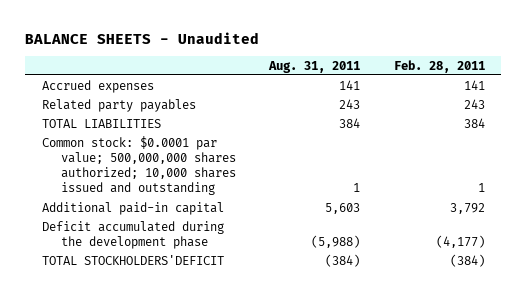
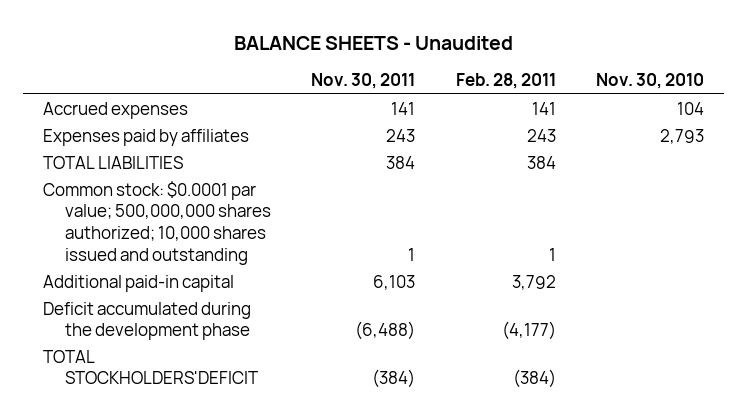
[268,60,361,73] Aug. 31, 2011 -> none
none -> [311,73,416,90] Nov. 30, 2011
none -> [596,73,705,90] Nov. 30, 2010
[41,98,196,112] Related party payables -> [43,128,250,146] Expenses paid by affiliates

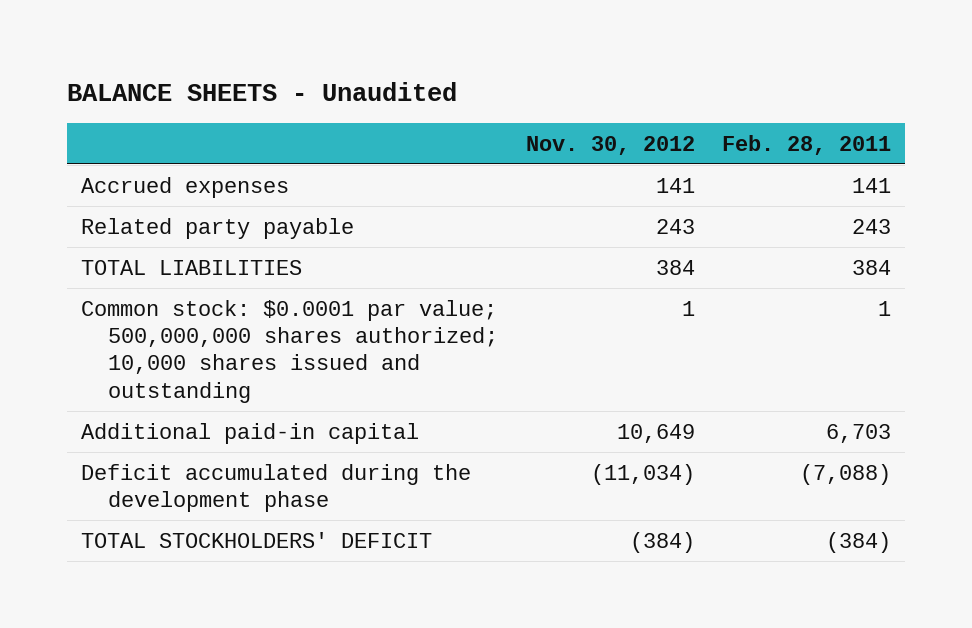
[311,73,416,90] Nov. 30, 2011 -> none
[596,73,705,90] Nov. 30, 2010 -> none
none -> [525,135,695,155] Nov. 30, 2012
[43,128,250,146] Expenses paid by affiliates -> [80,217,354,239] Related party payable
[511,274,556,290] 3,792 -> [825,423,891,443] 6,703
[501,321,556,341] (4,177) -> [799,463,891,485] (7,088)
[43,349,258,385] TOTAL STOCKHOLDERS'DEFICIT -> [80,531,432,548] TOTAL STOCKHOLDERS' DEFICIT

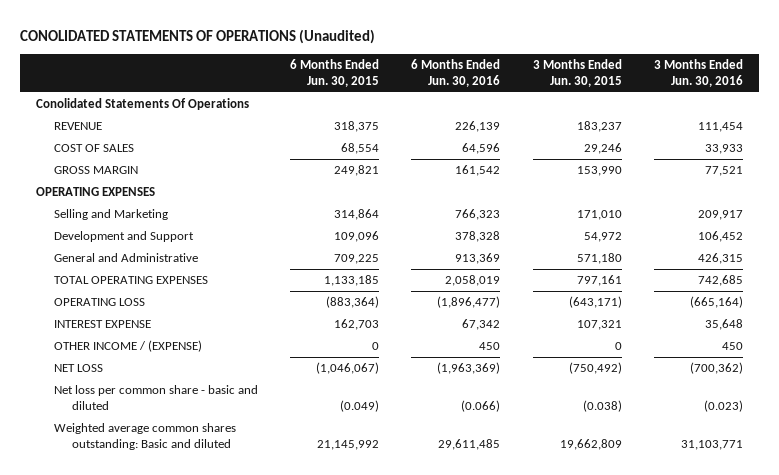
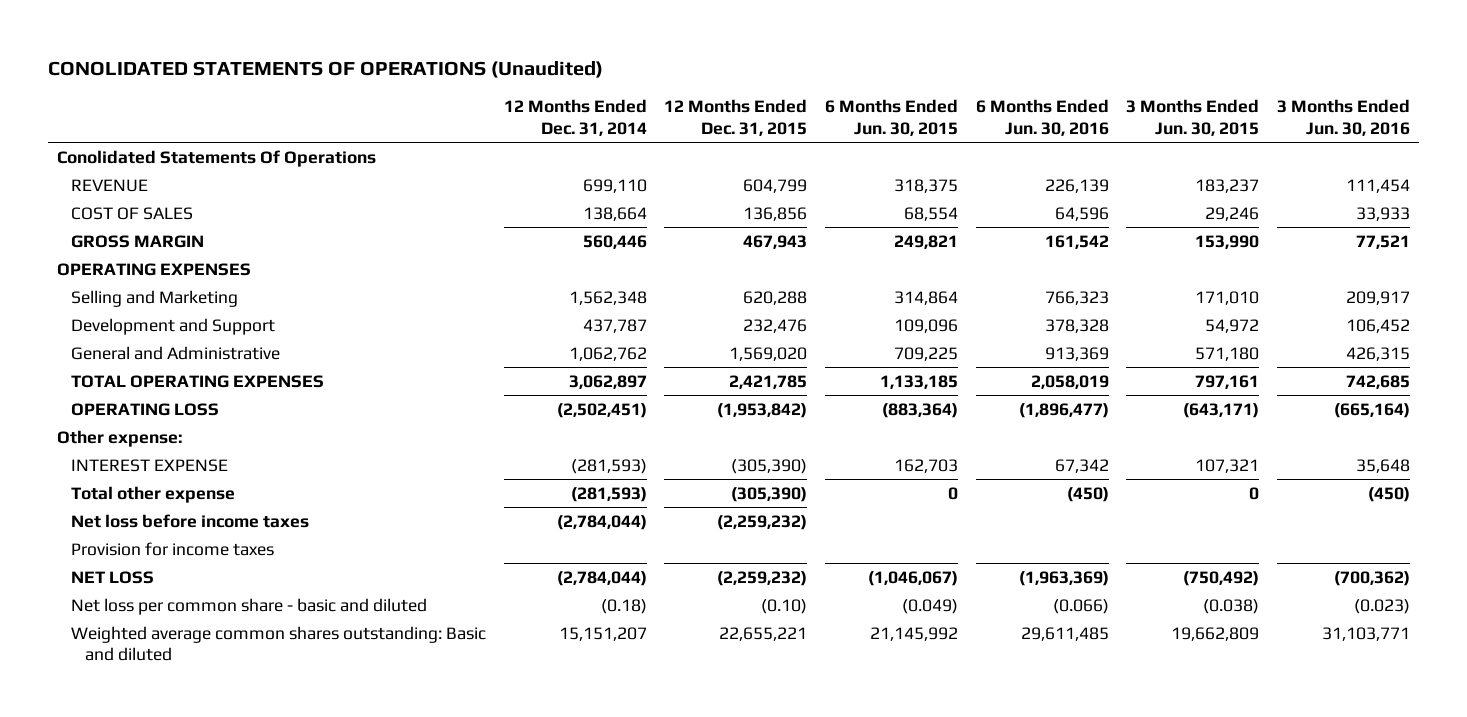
none -> [503,99,647,137] 12 Months Ended Dec. 31, 2014
none -> [664,99,808,137] 12 Months Ended Dec. 31, 2015
none -> [56,429,182,447] Other expense:
[54,340,203,353] OTHER INCOME / (EXPENSE) -> [71,485,236,503] Total other expense
[479,342,501,351] 450 -> [1066,486,1109,502] (450)
[721,342,743,351] 450 -> [1368,486,1411,502] (450)
none -> [71,513,310,528] Net loss before income taxes
none -> [71,541,275,556] Provision for income taxes

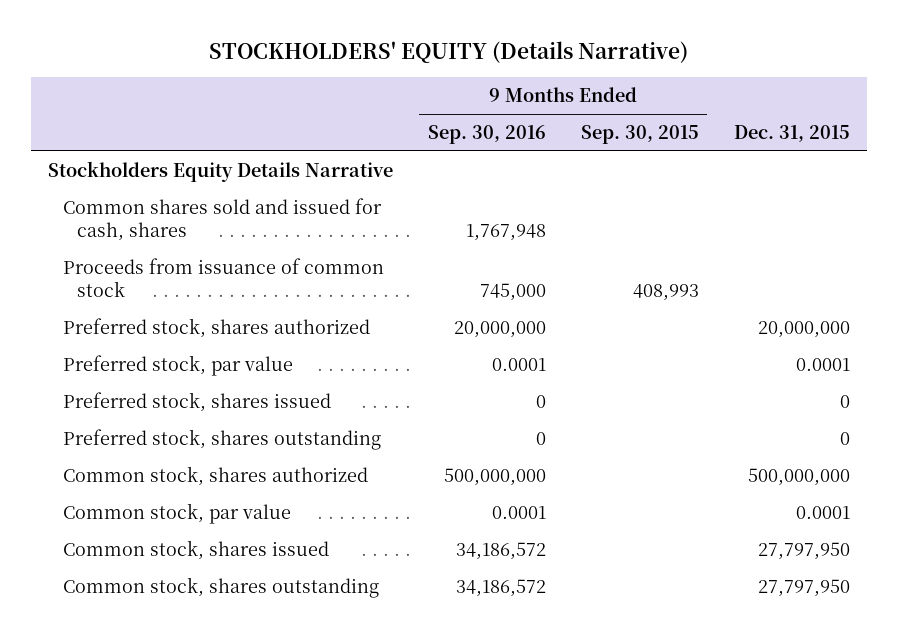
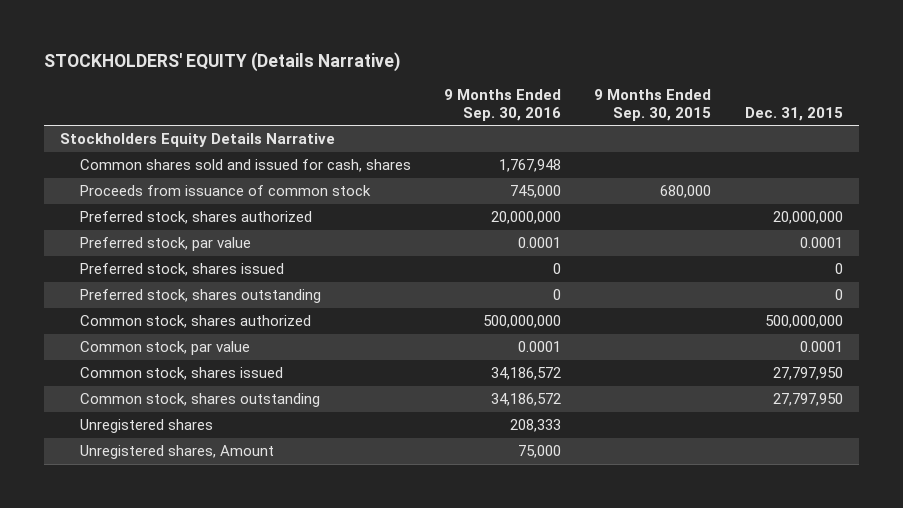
[632,284,699,302] 408,993 -> [660,185,712,199] 680,000
none -> [79,419,213,434] Unregistered shares
none -> [79,445,274,460] Unregistered shares, Amount

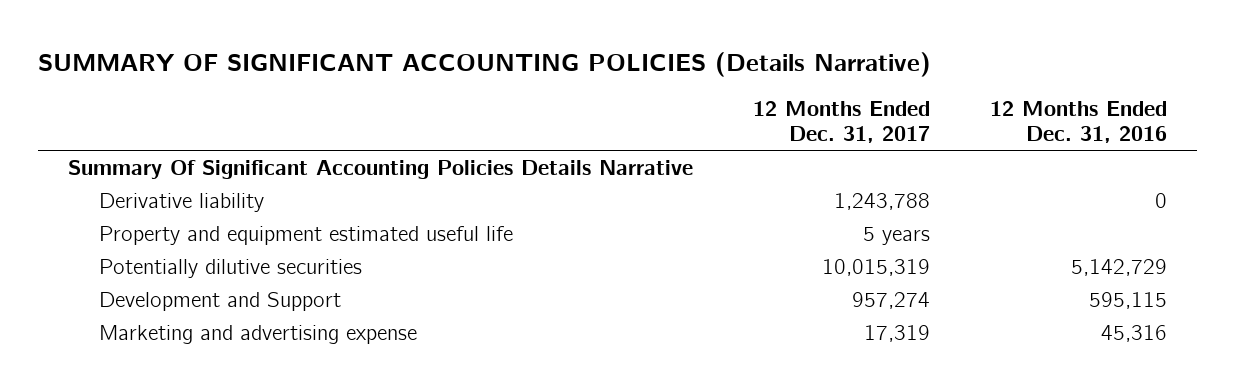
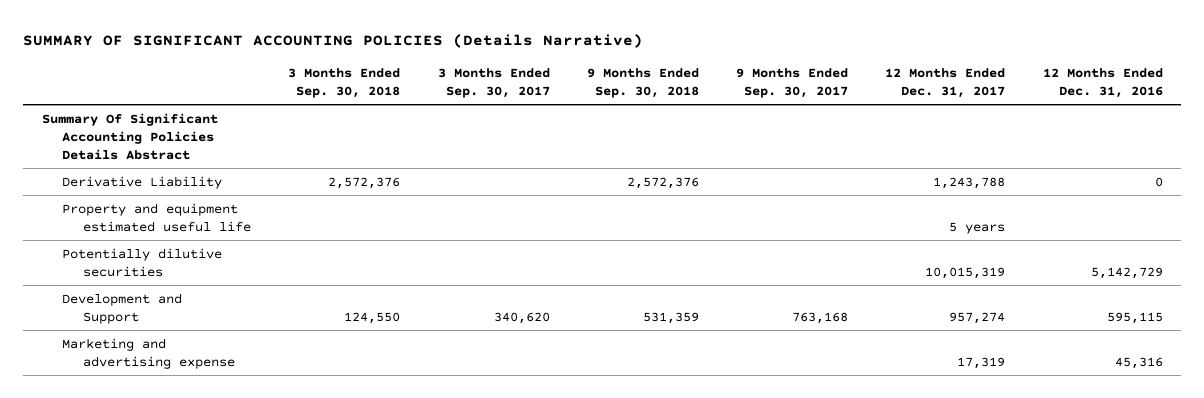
none -> [288,67,401,98] 3 Months Ended Sep. 30, 2018
none -> [437,67,550,98] 3 Months Ended Sep. 30, 2017
none -> [586,67,699,98] 9 Months Ended Sep. 30, 2018
none -> [736,67,849,98] 9 Months Ended Sep. 30, 2017
[67,159,693,179] Summary Of Significant Accounting Policies Details Narrative -> [41,112,218,160] Summary Of Significant Accounting Policies Details Abstract
[98,192,264,212] Derivative liability -> [62,175,223,189] Derivative Liability

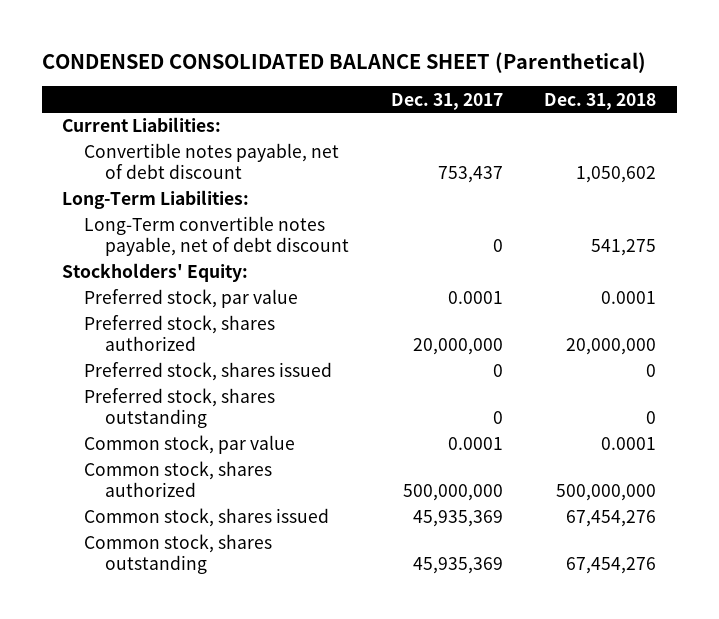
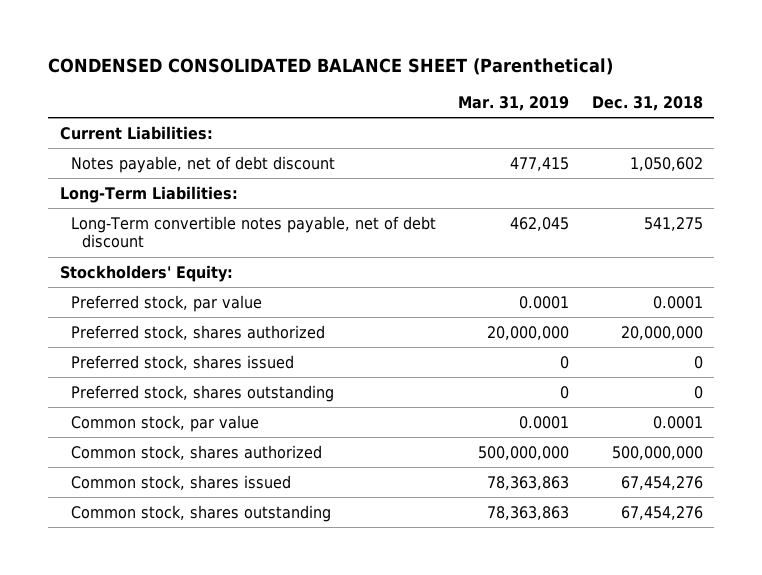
[390,92,503,110] Dec. 31, 2017 -> none
none -> [458,95,570,111] Mar. 31, 2019
[83,143,339,180] Convertible notes payable, net of debt discount -> [70,155,335,173] Notes payable, net of debt discount

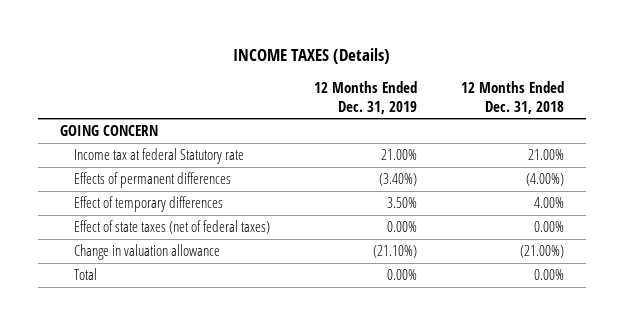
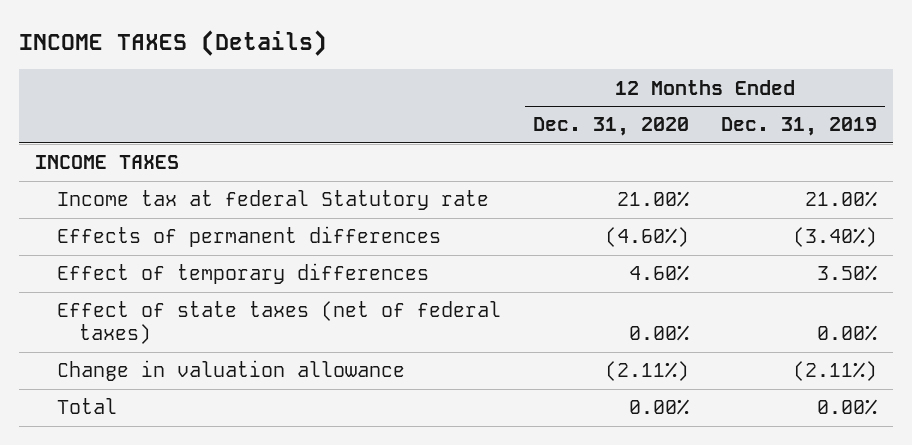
[460,80,564,114] 12 Months Ended Dec. 31, 2018 -> none
none -> [533,117,690,137] Dec. 31, 2020
[59,125,158,137] GOING CONCERN -> none
none -> [35,155,180,170] INCOME TAXES
[372,245,417,259] (21.10%) -> [793,361,878,382] (2.11%)

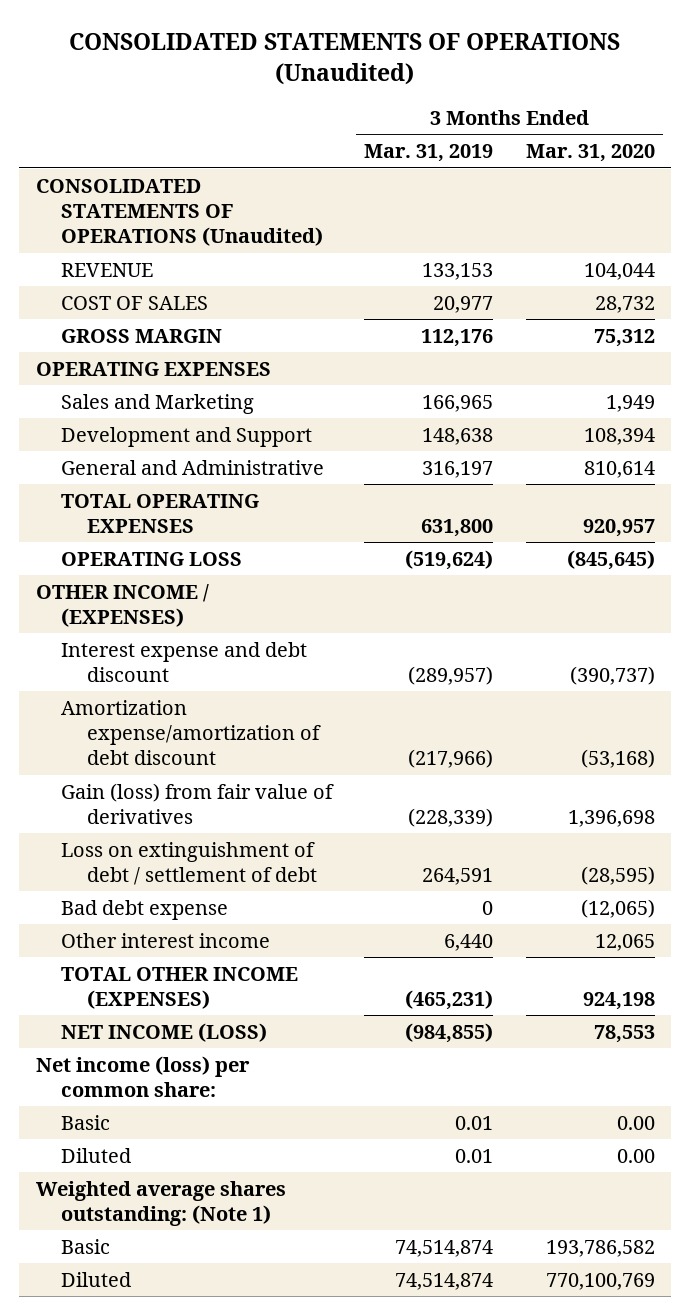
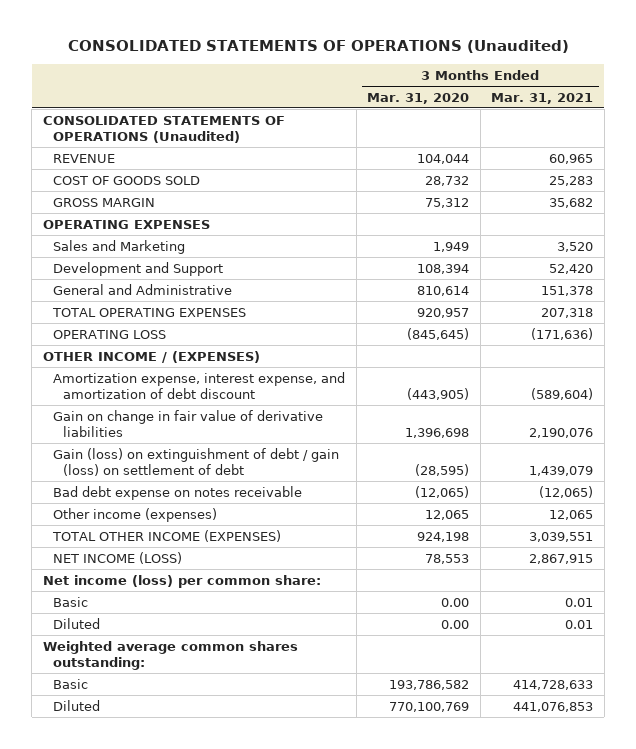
[364,144,494,163] Mar. 31, 2019 -> none
none -> [491,92,594,104] Mar. 31, 2021
[61,295,209,310] COST OF SALES -> [53,175,201,185] COST OF GOODS SOLD
[61,641,308,682] Interest expense and debt discount -> none
[61,699,321,766] Amortization expense/amortization of debt discount -> [53,371,346,399] Amortization expense, interest expense, and amortization of debt discount
[580,749,655,769] (53,168) -> [407,387,470,400] (443,905)
[61,782,335,824] Gain (loss) from fair value of derivatives -> [53,409,324,437] Gain on change in fair value of derivative liabilities
[61,841,317,885] Loss on extinguishment of debt / settlement of debt -> [53,447,340,476] Gain (loss) on extinguishment of debt / gain (loss) on settlement of debt
[61,899,229,920] Bad debt expense -> [53,485,303,500] Bad debt expense on notes receivable
[61,932,271,948] Other interest income -> [53,507,218,522] Other income (expenses)
[35,1180,286,1226] Weighted average shares outstanding: (Note 1) -> [42,640,298,670] Weighted average common shares outstanding:

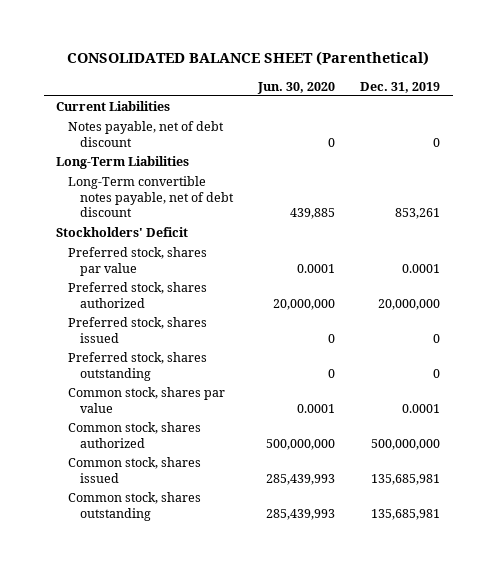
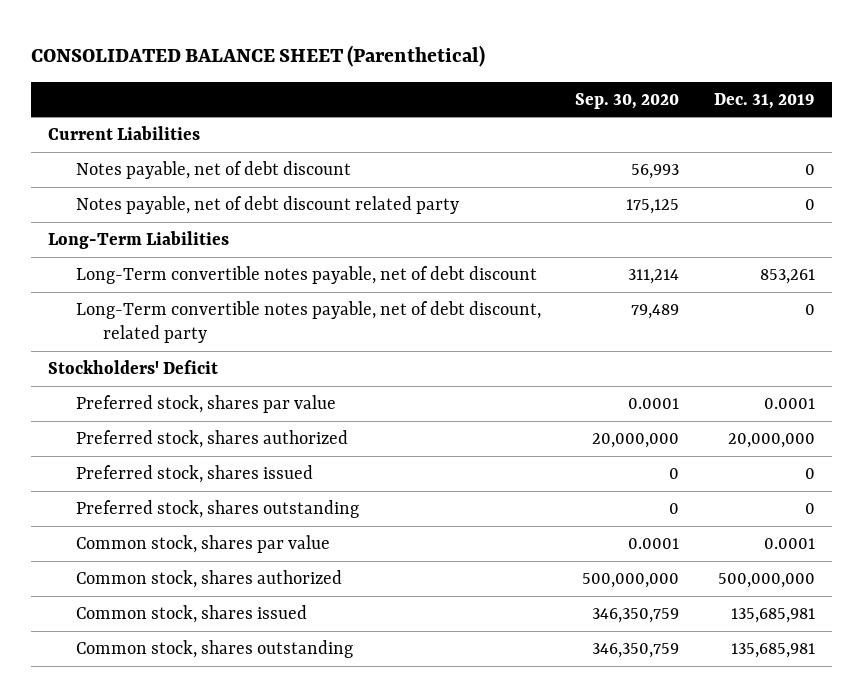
[256,81,335,94] Jun. 30, 2020 -> none
none -> [575,92,680,109] Sep. 30, 2020
none -> [75,195,459,214] Notes payable, net of debt discount related party
none -> [75,300,541,344] Long-Term convertible notes payable, net of debt discount, related party

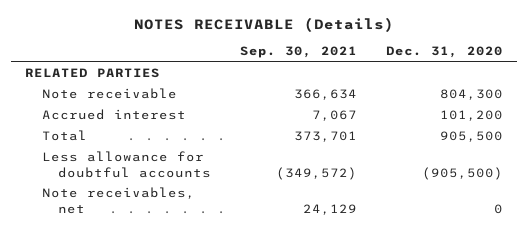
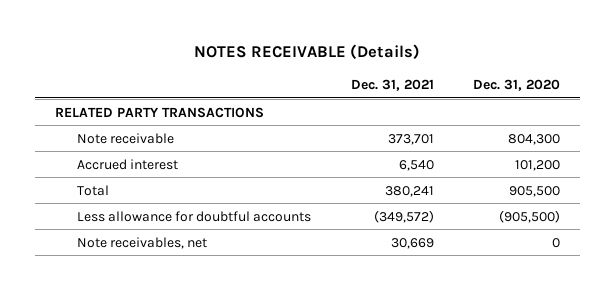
[240,46,358,59] Sep. 30, 2021 -> none
none -> [350,79,434,92] Dec. 31, 2021
[25,68,161,79] RELATED PARTIES -> [54,106,264,118] RELATED PARTY TRANSACTIONS

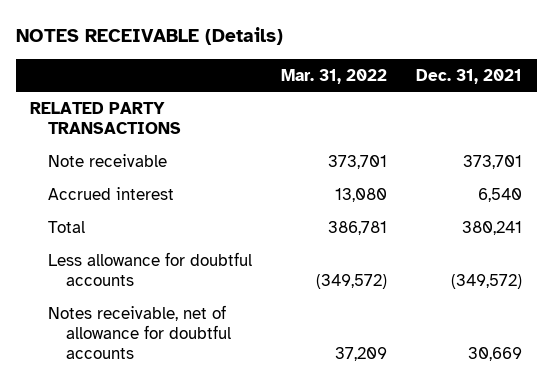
[473,79,561,92] Dec. 31, 2020 -> none
none -> [281,68,388,84] Mar. 31, 2022
[77,236,208,249] Note receivables, net -> [48,305,231,360] Notes receivable, net of allowance for doubtful accounts

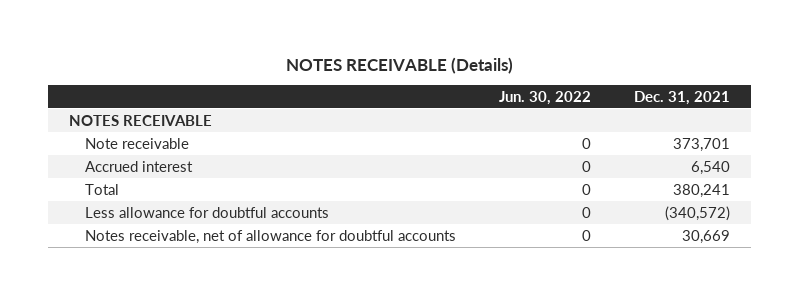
[281,68,388,84] Mar. 31, 2022 -> none
none -> [499,90,592,105] Jun. 30, 2022
[30,102,182,135] RELATED PARTY TRANSACTIONS -> none
none -> [69,114,213,126] NOTES RECEIVABLE
[451,274,523,290] (349,572) -> [664,205,730,221] (340,572)

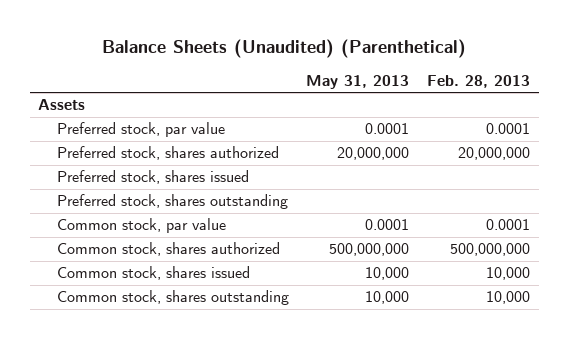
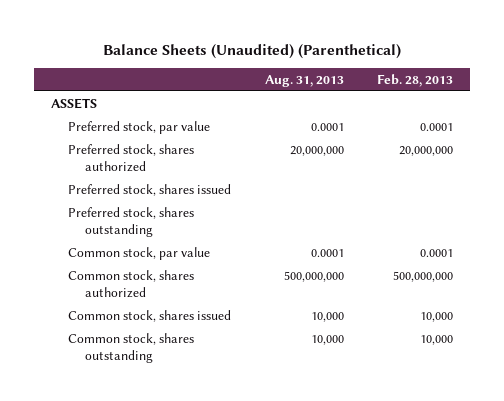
[306,74,410,89] May 31, 2013 -> none
none -> [264,74,344,87] Aug. 31, 2013
[38,99,86,111] Assets -> [50,97,97,109] ASSETS

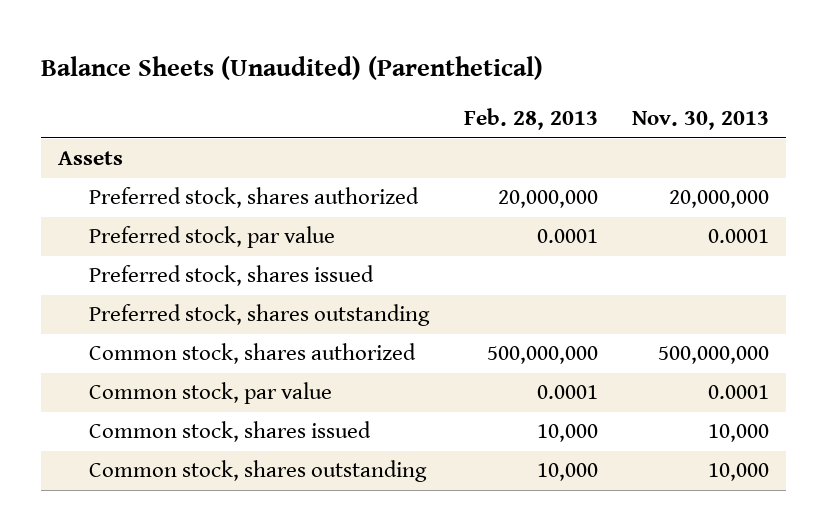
[264,74,344,87] Aug. 31, 2013 -> none
none -> [632,111,770,131] Nov. 30, 2013
[50,97,97,109] ASSETS -> [58,151,124,166] Assets
[67,120,210,134] Preferred stock, par value -> [89,226,336,249] Preferred stock, par value
[67,246,210,260] Common stock, par value -> [89,382,333,405] Common stock, par value

